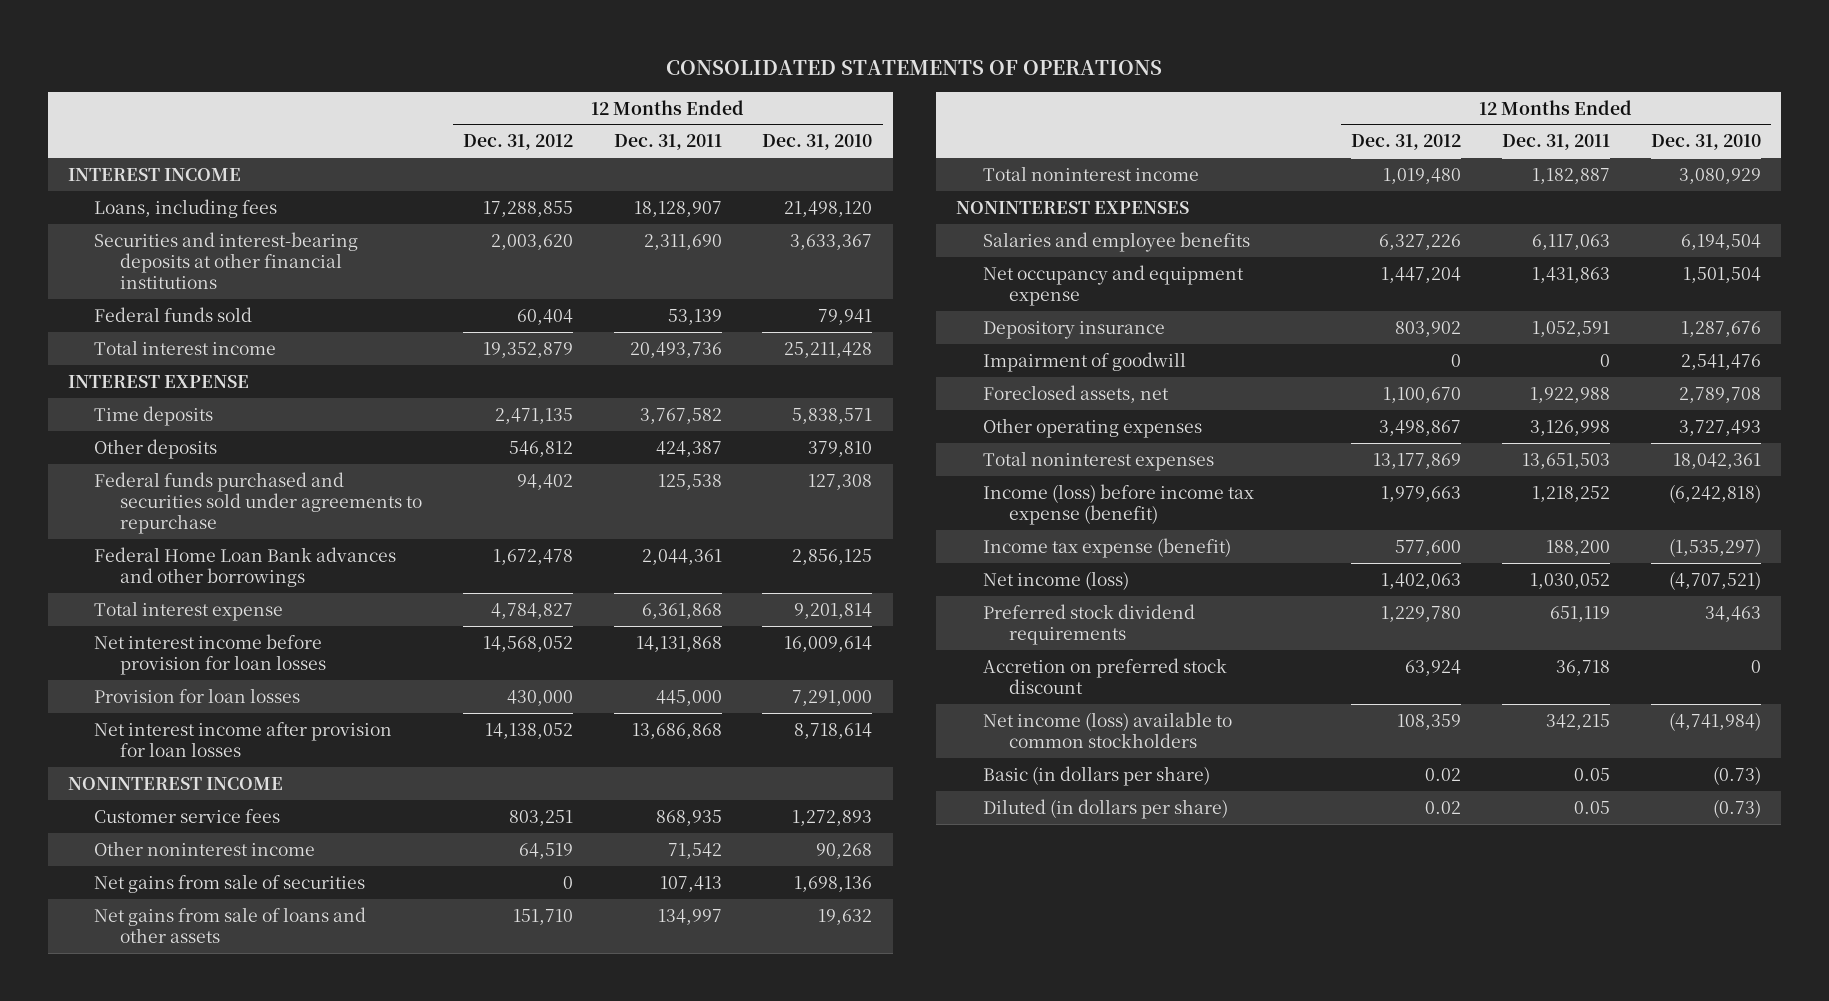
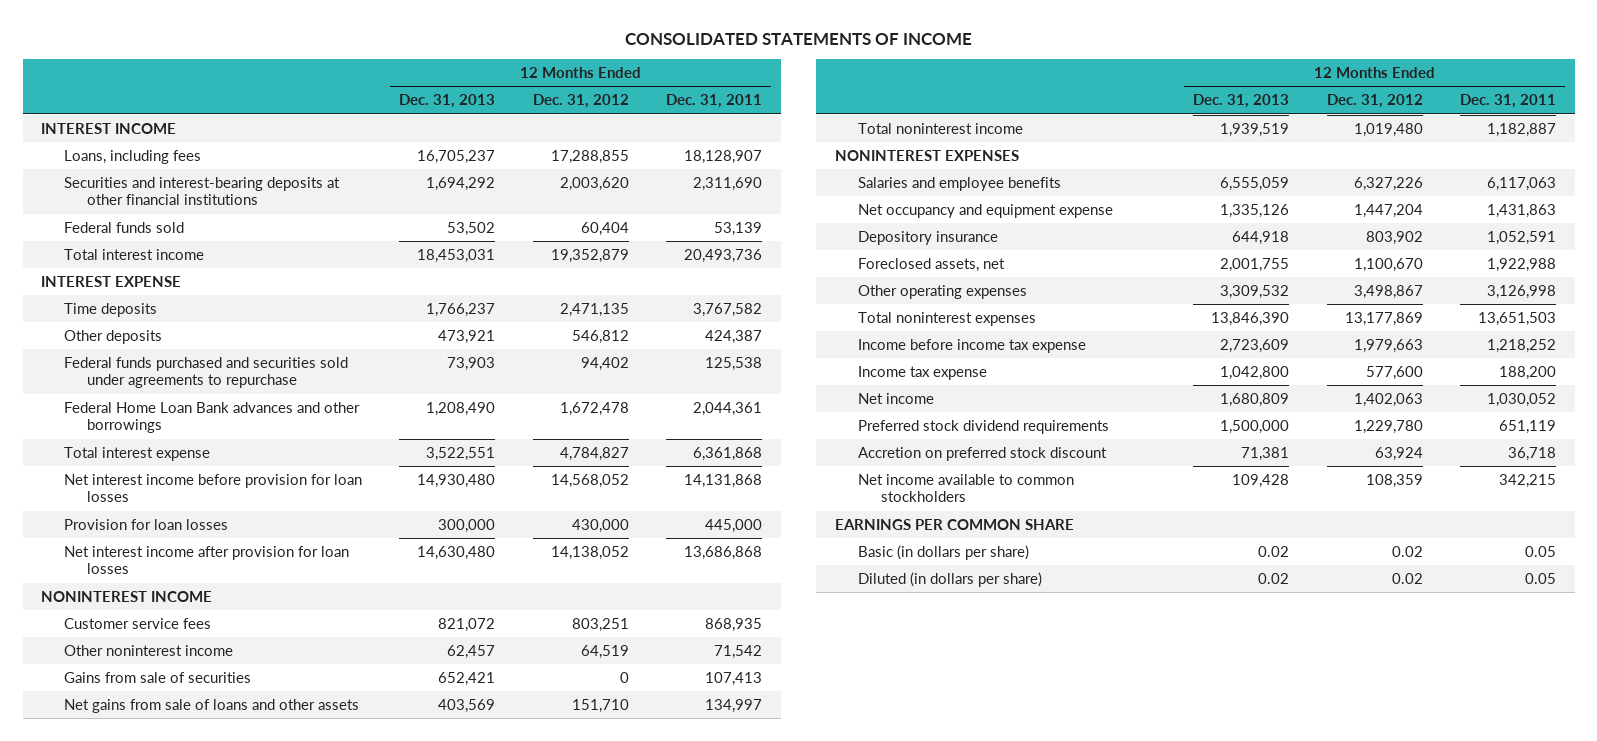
[666,59,1163,75] CONSOLIDATED STATEMENTS OF OPERATIONS -> [624,32,972,45] CONSOLIDATED STATEMENTS OF INCOME
[762,134,873,151] Dec. 31, 2010 -> none
none -> [399,94,496,109] Dec. 31, 2013
[94,873,366,893] Net gains from sale of securities -> [64,671,252,683] Gains from sale of securities
[982,351,1186,372] Impairment of goodwill -> none
[982,483,1254,525] Income (loss) before income tax expense (benefit) -> [857,338,1086,353] Income before income tax expense
[982,537,1231,558] Income tax expense (benefit) -> [857,365,987,380] Income tax expense
[982,570,1129,590] Net income (loss) -> [857,392,934,404] Net income
[982,711,1232,748] Net income (loss) available to common stockholders -> [857,473,1074,503] Net income available to common stockholders
none -> [835,518,1075,530] EARNINGS PER COMMON SHARE

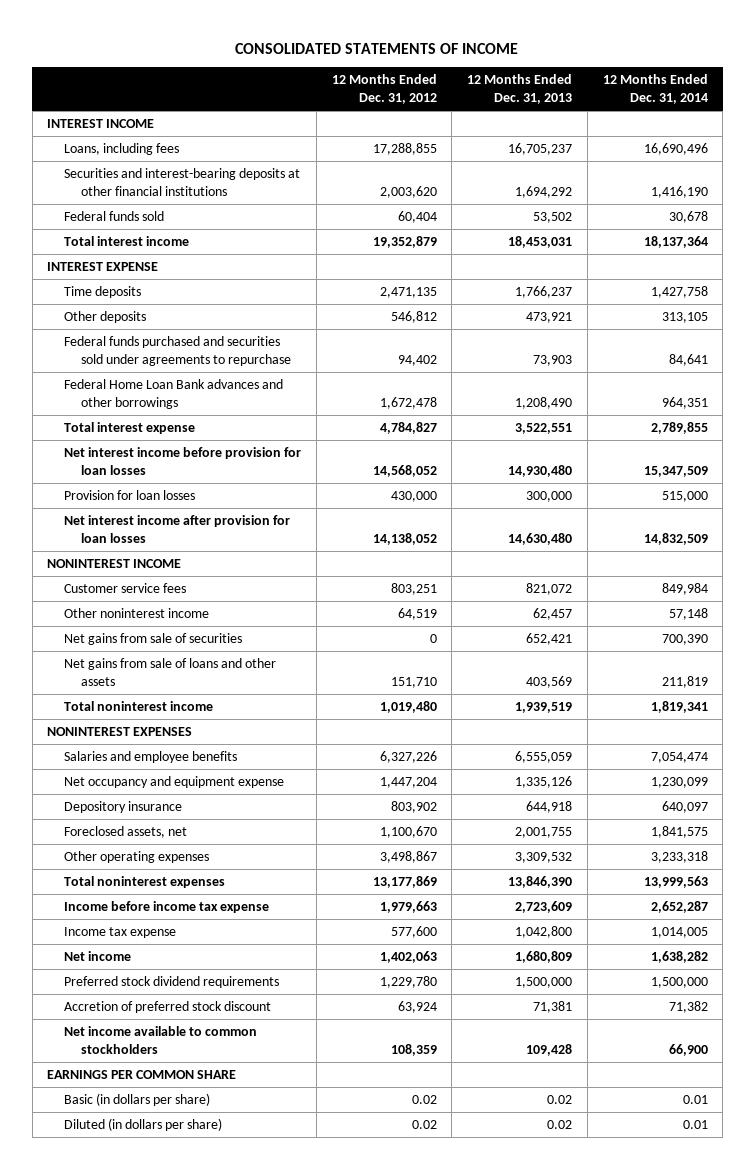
[665,94,762,109] Dec. 31, 2011 -> none
none -> [602,74,708,105] 12 Months Ended Dec. 31, 2014
[64,671,252,683] Gains from sale of securities -> [64,633,243,646] Net gains from sale of securities
[857,446,1107,461] Accretion on preferred stock discount -> [64,1001,272,1014] Accretion of preferred stock discount

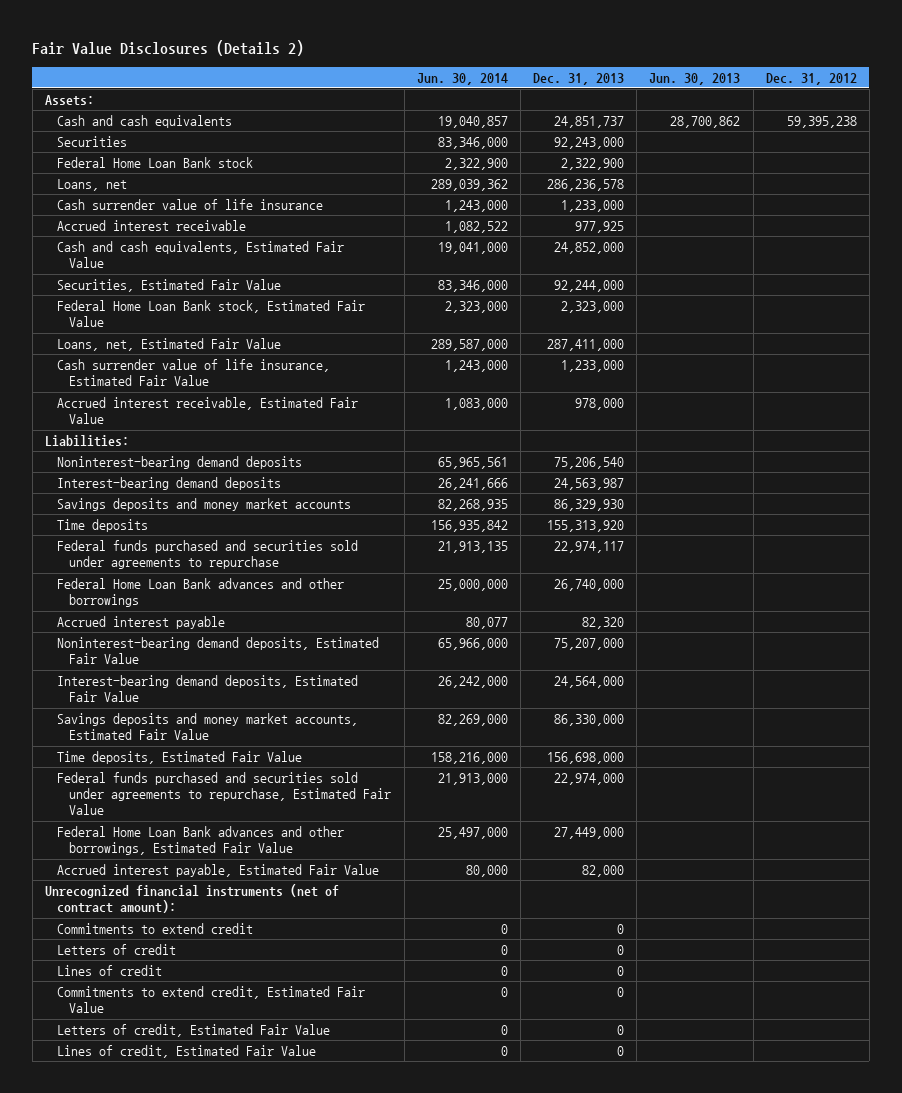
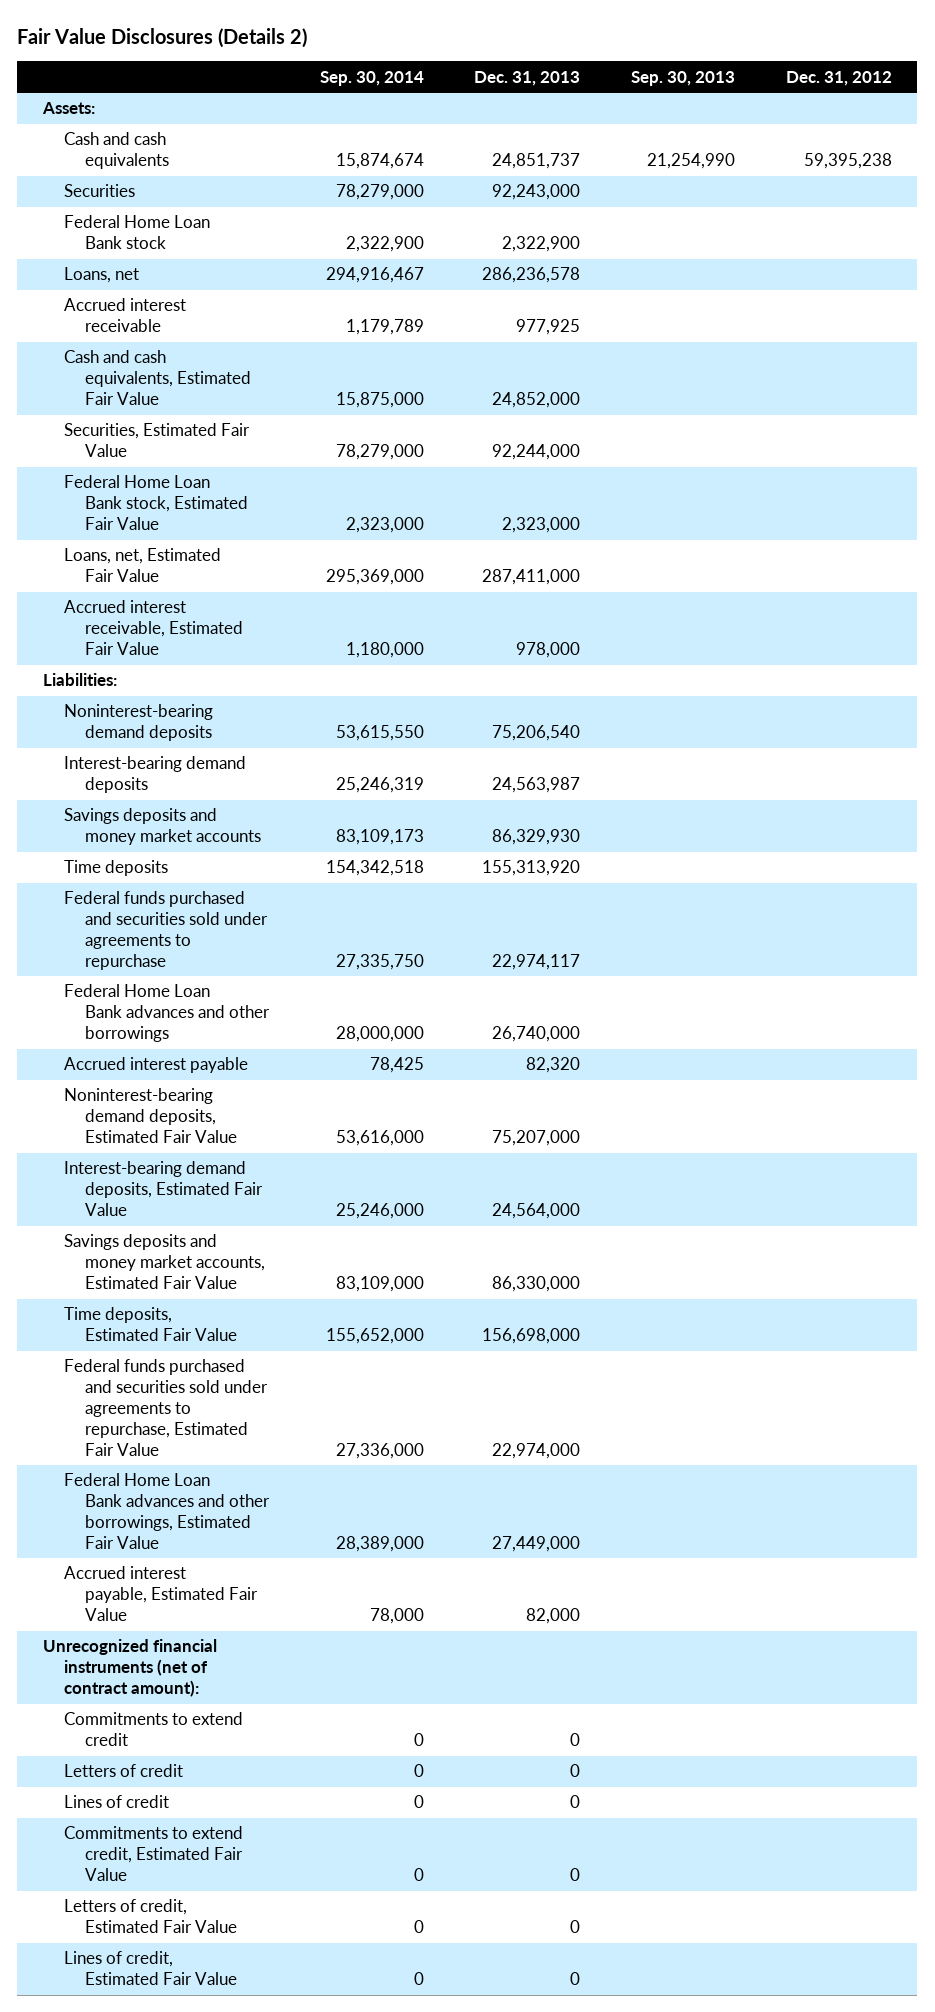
[416,72,508,85] Jun. 30, 2014 -> none
[649,72,741,85] Jun. 30, 2013 -> none
none -> [319,70,424,86] Sep. 30, 2014
none -> [631,70,736,86] Sep. 30, 2013
[57,198,324,210] Cash surrender value of life insurance -> none
[57,358,331,387] Cash surrender value of life insurance, Estimated Fair Value -> none

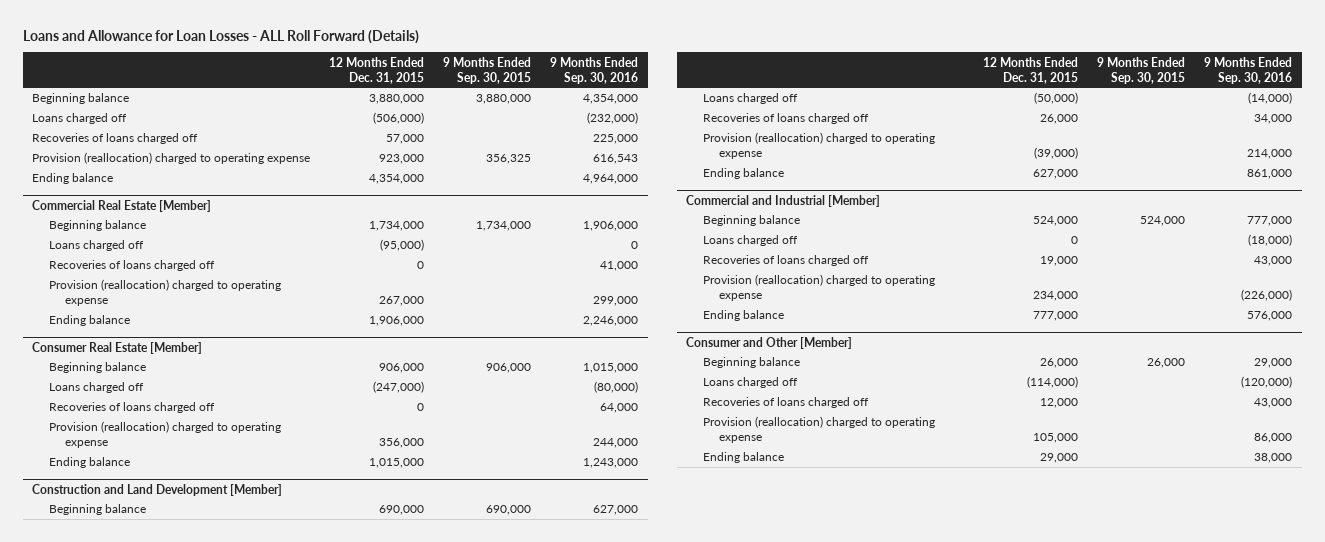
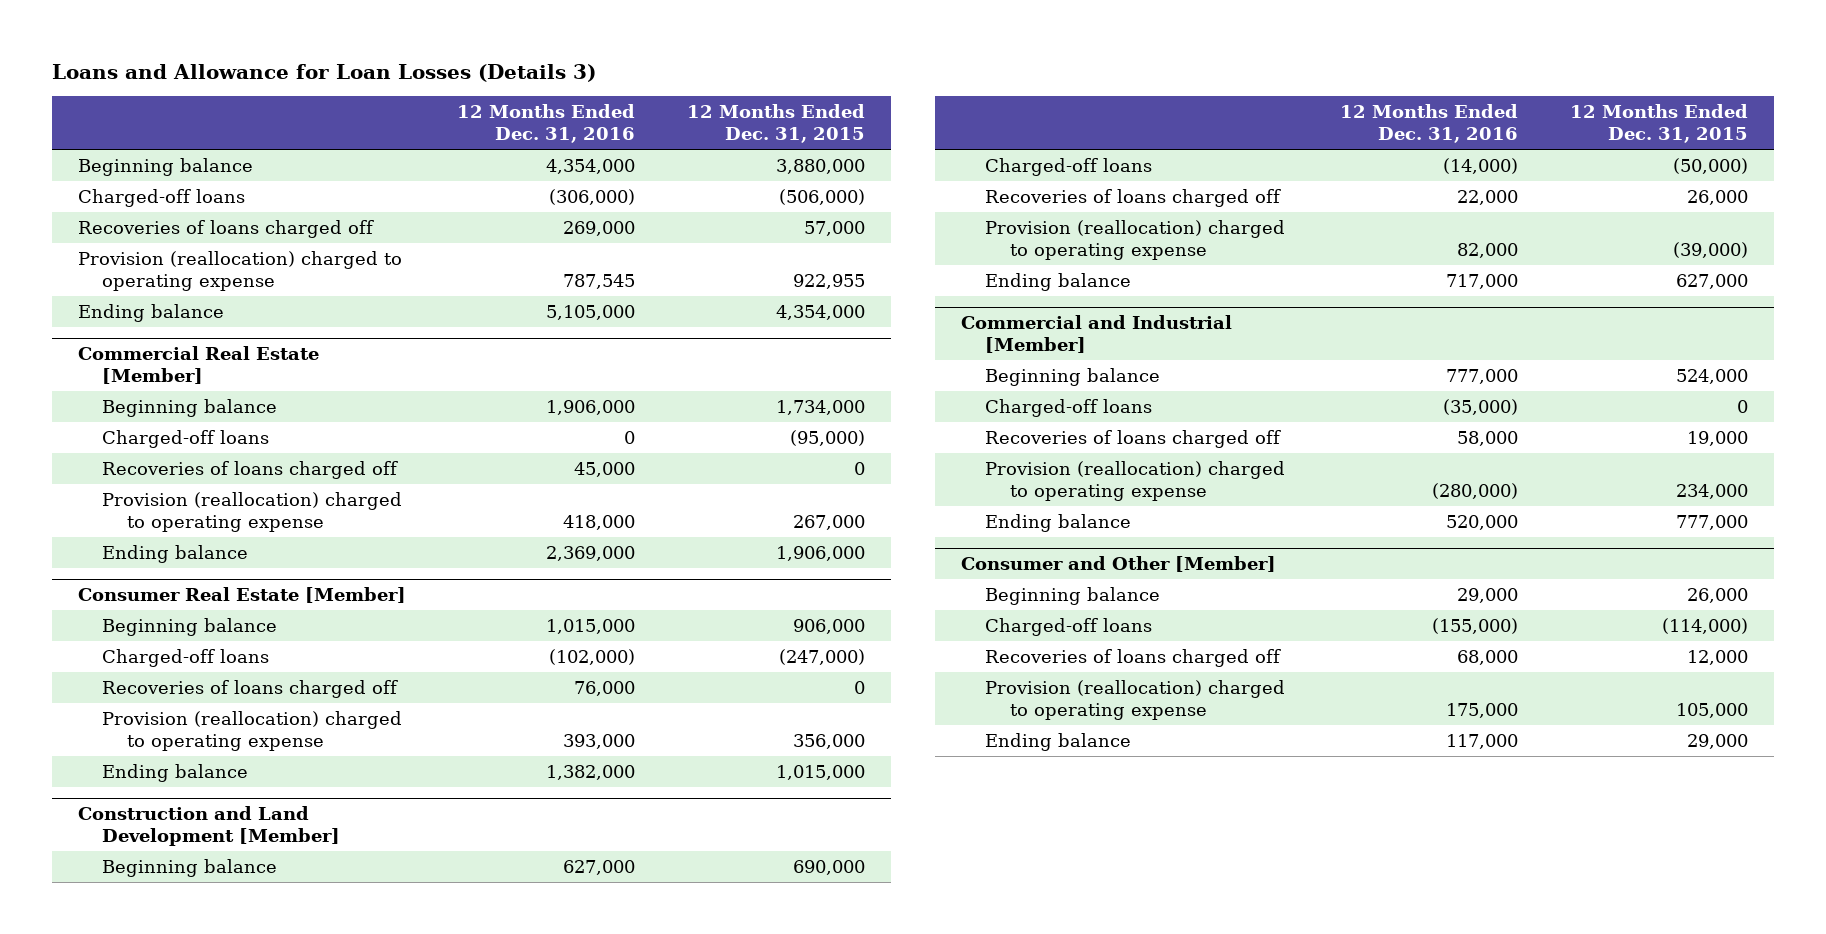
[22,29,419,44] Loans and Allowance for Loan Losses - ALL Roll Forward (Details) -> [51,63,596,82] Loans and Allowance for Loan Losses (Details 3)
[443,56,532,84] 9 Months Ended Sep. 30, 2015 -> none
[550,56,639,84] 9 Months Ended Sep. 30, 2016 -> none
none -> [457,103,636,143] 12 Months Ended Dec. 31, 2016
[32,113,128,125] Loans charged off -> [77,188,245,207] Charged-off loans
[379,154,425,165] 923,000 -> [793,273,866,289] 922,955
[48,240,144,252] Loans charged off -> [102,429,270,448] Charged-off loans
[48,382,144,394] Loans charged off -> [102,648,270,667] Charged-off loans
[702,93,798,105] Loans charged off -> [985,157,1153,176] Charged-off loans
[702,235,798,247] Loans charged off -> [985,398,1153,417] Charged-off loans
[702,377,798,389] Loans charged off -> [985,617,1153,636] Charged-off loans

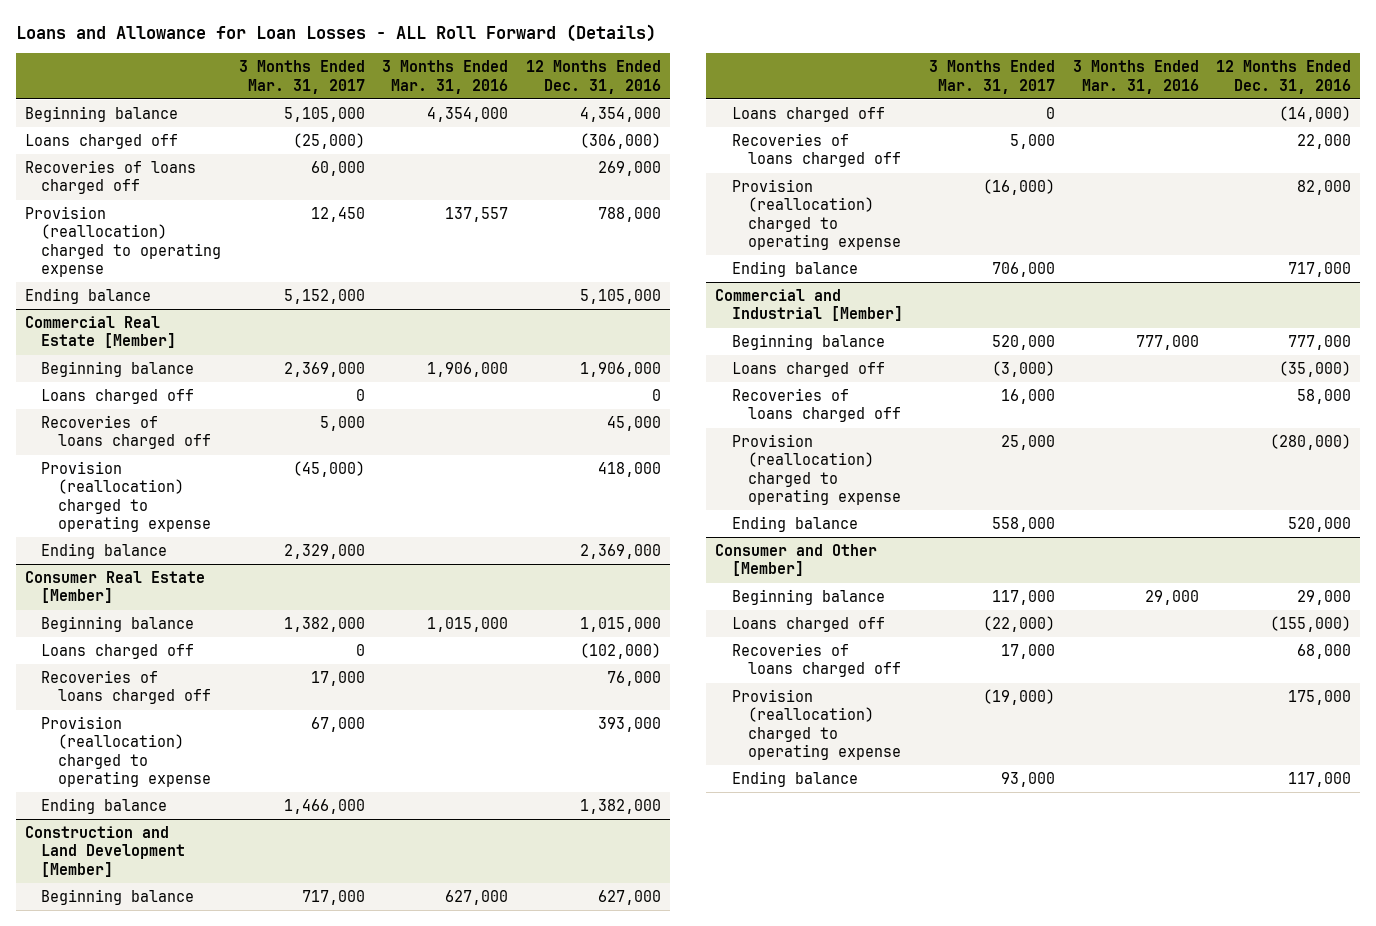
[51,63,596,82] Loans and Allowance for Loan Losses (Details 3) -> [15,23,656,42] Loans and Allowance for Loan Losses - ALL Roll Forward (Details)
[687,103,866,143] 12 Months Ended Dec. 31, 2015 -> none
none -> [238,60,365,94] 3 Months Ended Mar. 31, 2017
none -> [382,60,509,94] 3 Months Ended Mar. 31, 2016
[77,188,245,207] Charged-off loans -> [24,134,178,150] Loans charged off
[563,273,636,289] 787,545 -> [597,207,661,223] 788,000
[102,429,270,448] Charged-off loans -> [41,389,195,405] Loans charged off
[102,648,270,667] Charged-off loans -> [41,644,195,660] Loans charged off
[985,157,1153,176] Charged-off loans -> [731,107,885,123] Loans charged off
[985,398,1153,417] Charged-off loans -> [731,362,885,378] Loans charged off
[985,617,1153,636] Charged-off loans -> [731,617,885,633] Loans charged off

